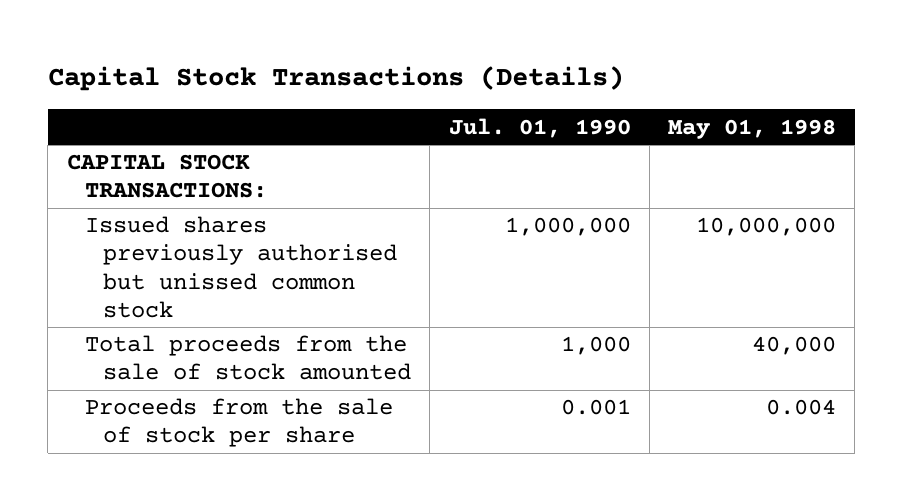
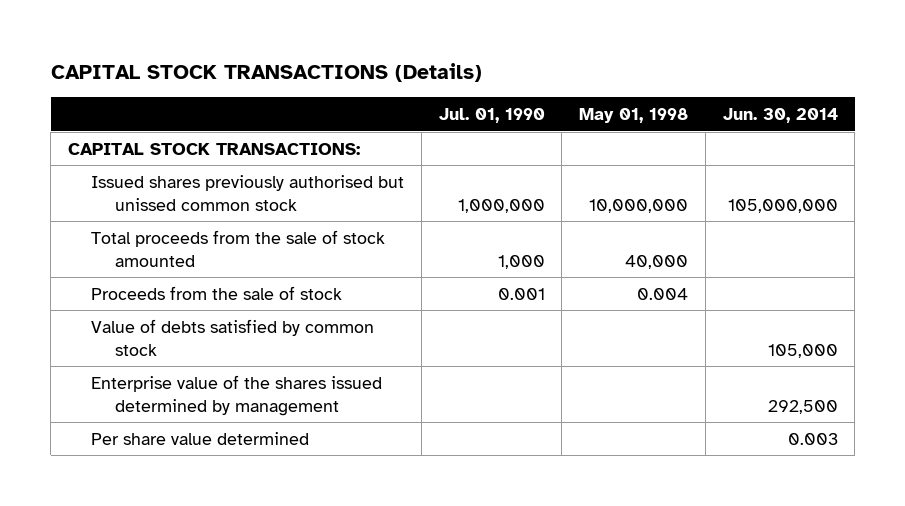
[47,66,624,92] Capital Stock Transactions (Details) -> [50,62,482,82] CAPITAL STOCK TRANSACTIONS (Details)
none -> [722,108,838,124] Jun. 30, 2014
[84,398,393,448] Proceeds from the sale of stock per share -> [91,285,343,300] Proceeds from the sale of stock
none -> [91,318,375,356] Value of debts satisfied by common stock
none -> [91,374,383,416] Enterprise value of the shares issued determined by management
none -> [91,431,310,445] Per share value determined

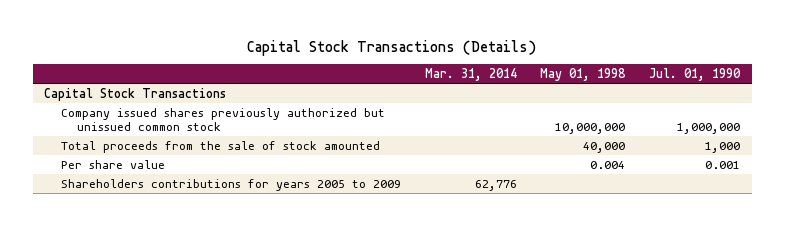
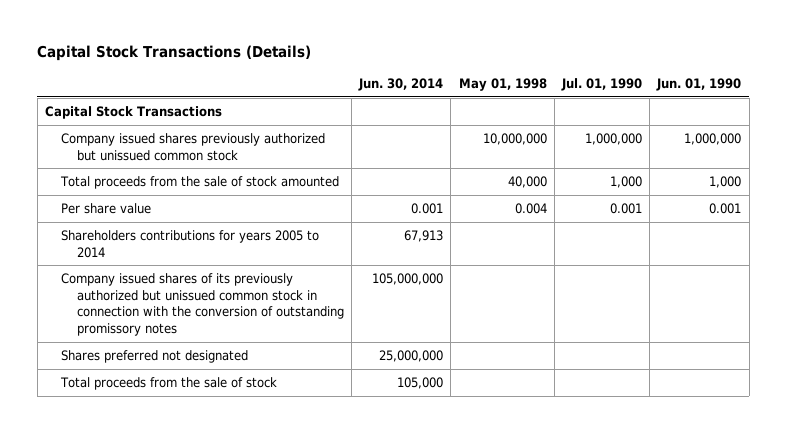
[424,68,517,82] Mar. 31, 2014 -> none
none -> [358,78,444,92] Jun. 30, 2014
none -> [656,78,742,92] Jun. 01, 1990
[60,178,401,191] Shareholders contributions for years 2005 to 2009 -> [60,229,319,258] Shareholders contributions for years 2005 to 2014
none -> [60,272,344,337] Company issued shares of its previously authorized but unissued common stock in connection with the conversion of outstanding promissory notes
none -> [60,349,248,363] Shares preferred not designated
none -> [59,376,277,390] Total proceeds from the sale of stock

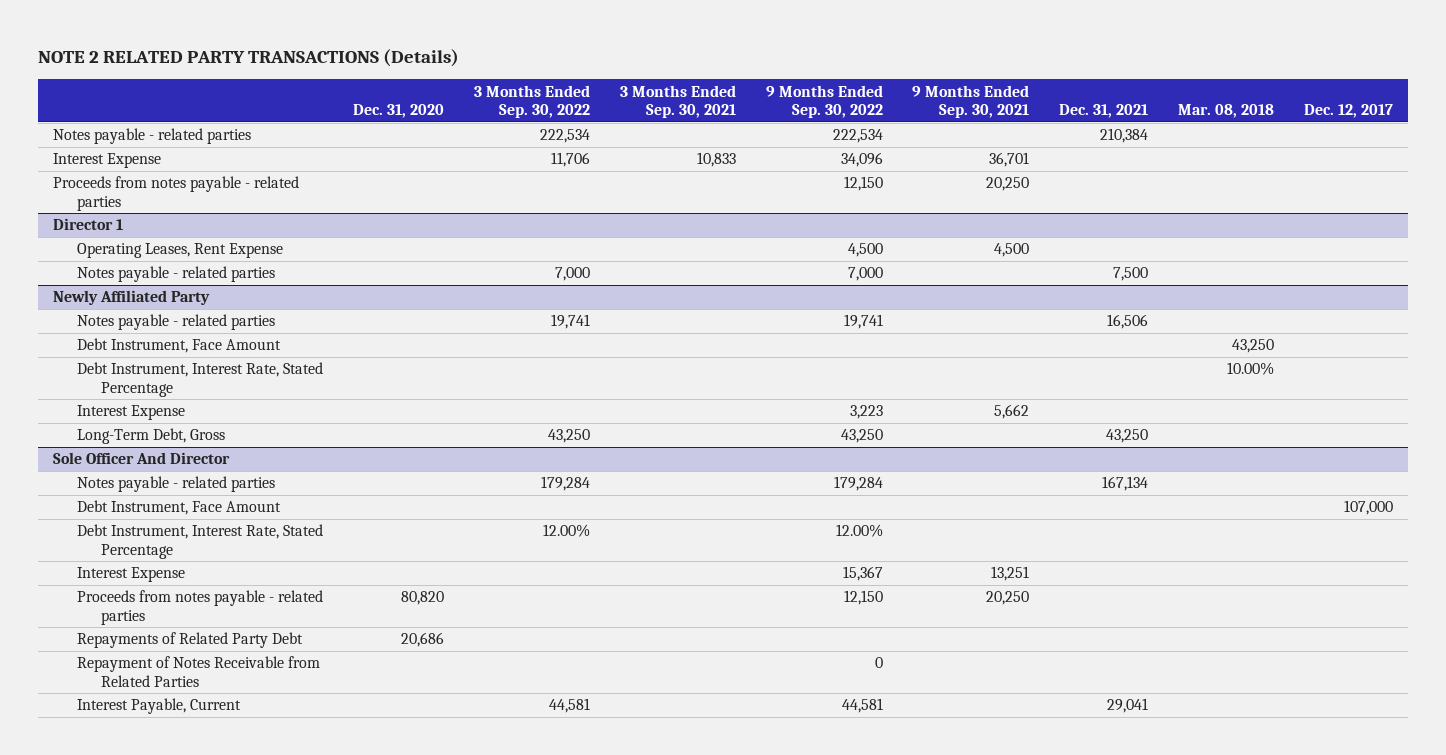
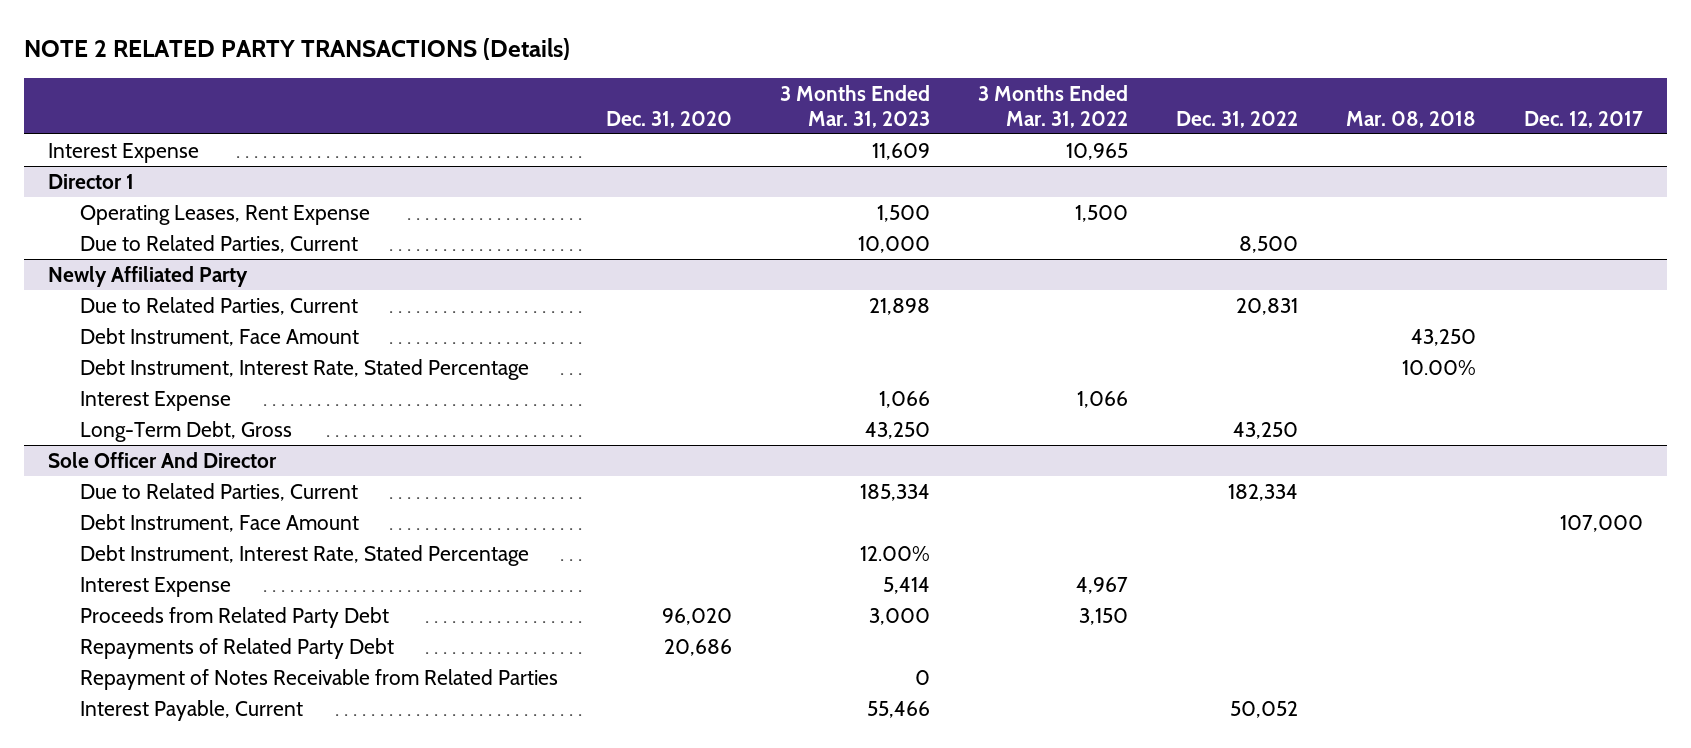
[473,84,590,119] 3 Months Ended Sep. 30, 2022 -> none
[619,84,736,119] 3 Months Ended Sep. 30, 2021 -> none
[765,84,883,119] 9 Months Ended Sep. 30, 2022 -> none
[912,84,1030,119] 9 Months Ended Sep. 30, 2021 -> none
[1059,104,1149,119] Dec. 31, 2021 -> none
none -> [780,84,931,128] 3 Months Ended Mar. 31, 2023
none -> [978,84,1129,128] 3 Months Ended Mar. 31, 2022
none -> [1176,110,1299,128] Dec. 31, 2022
[53,128,252,145] Notes payable - related parties -> none
[53,176,300,211] Proceeds from notes payable - related parties -> none
[76,266,275,283] Notes payable - related parties -> none
none -> [80,234,359,253] Due to Related Parties, Current
[76,314,275,331] Notes payable - related parties -> none
none -> [80,296,359,315] Due to Related Parties, Current
[76,476,275,493] Notes payable - related parties -> none
none -> [80,482,359,501] Due to Related Parties, Current
[76,590,323,625] Proceeds from notes payable - related parties -> [80,606,390,628] Proceeds from Related Party Debt
[400,591,444,606] 80,820 -> [662,607,733,625] 96,020

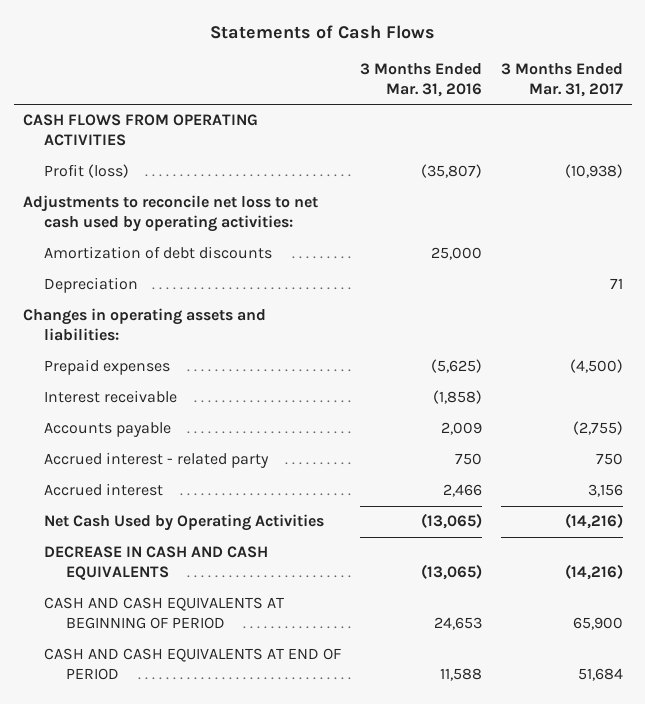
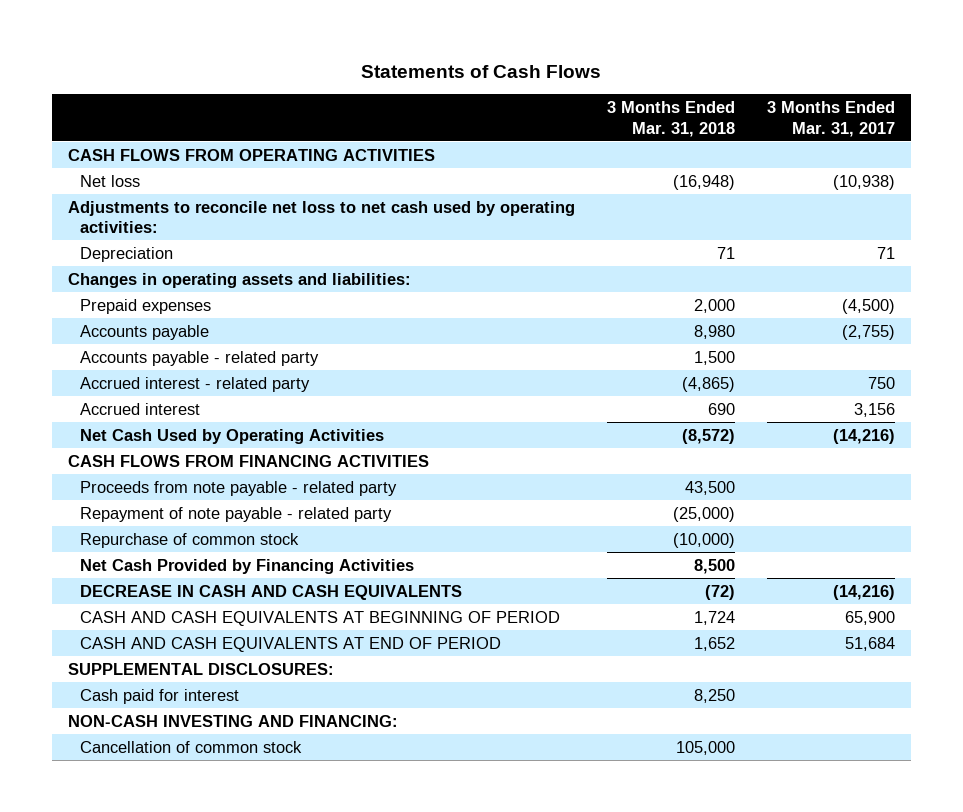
[359,63,482,98] 3 Months Ended Mar. 31, 2016 -> none
none -> [606,100,735,137] 3 Months Ended Mar. 31, 2018
[44,164,130,179] Profit (loss) -> [80,174,141,187] Net loss
[44,246,273,260] Amortization of debt discounts -> none
[44,390,178,404] Interest receivable -> none
none -> [80,350,320,366] Accounts payable - related party
none -> [67,454,429,467] CASH FLOWS FROM FINANCING ACTIVITIES
none -> [80,480,398,496] Proceeds from note payable - related party
none -> [80,506,393,522] Repayment of note payable - related party
none -> [80,532,300,548] Repurchase of common stock
none -> [80,558,415,574] Net Cash Provided by Financing Activities
none -> [67,662,334,675] SUPPLEMENTAL DISCLOSURES:
none -> [80,688,240,704] Cash paid for interest
none -> [67,714,398,727] NON-CASH INVESTING AND FINANCING:
none -> [80,740,303,753] Cancellation of common stock

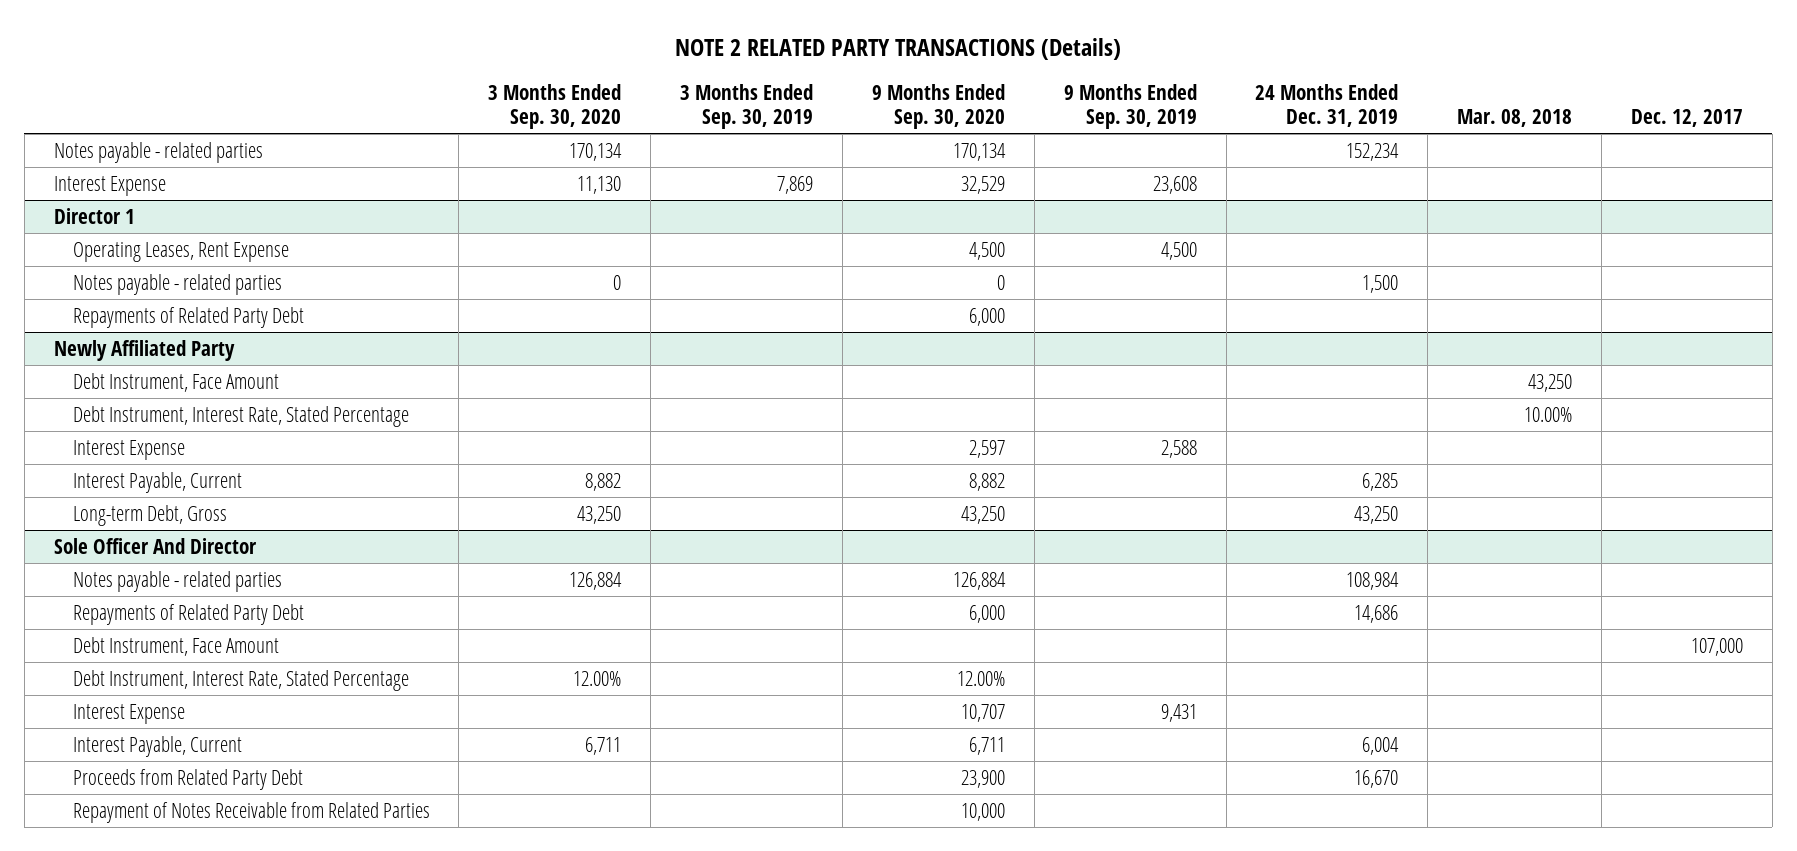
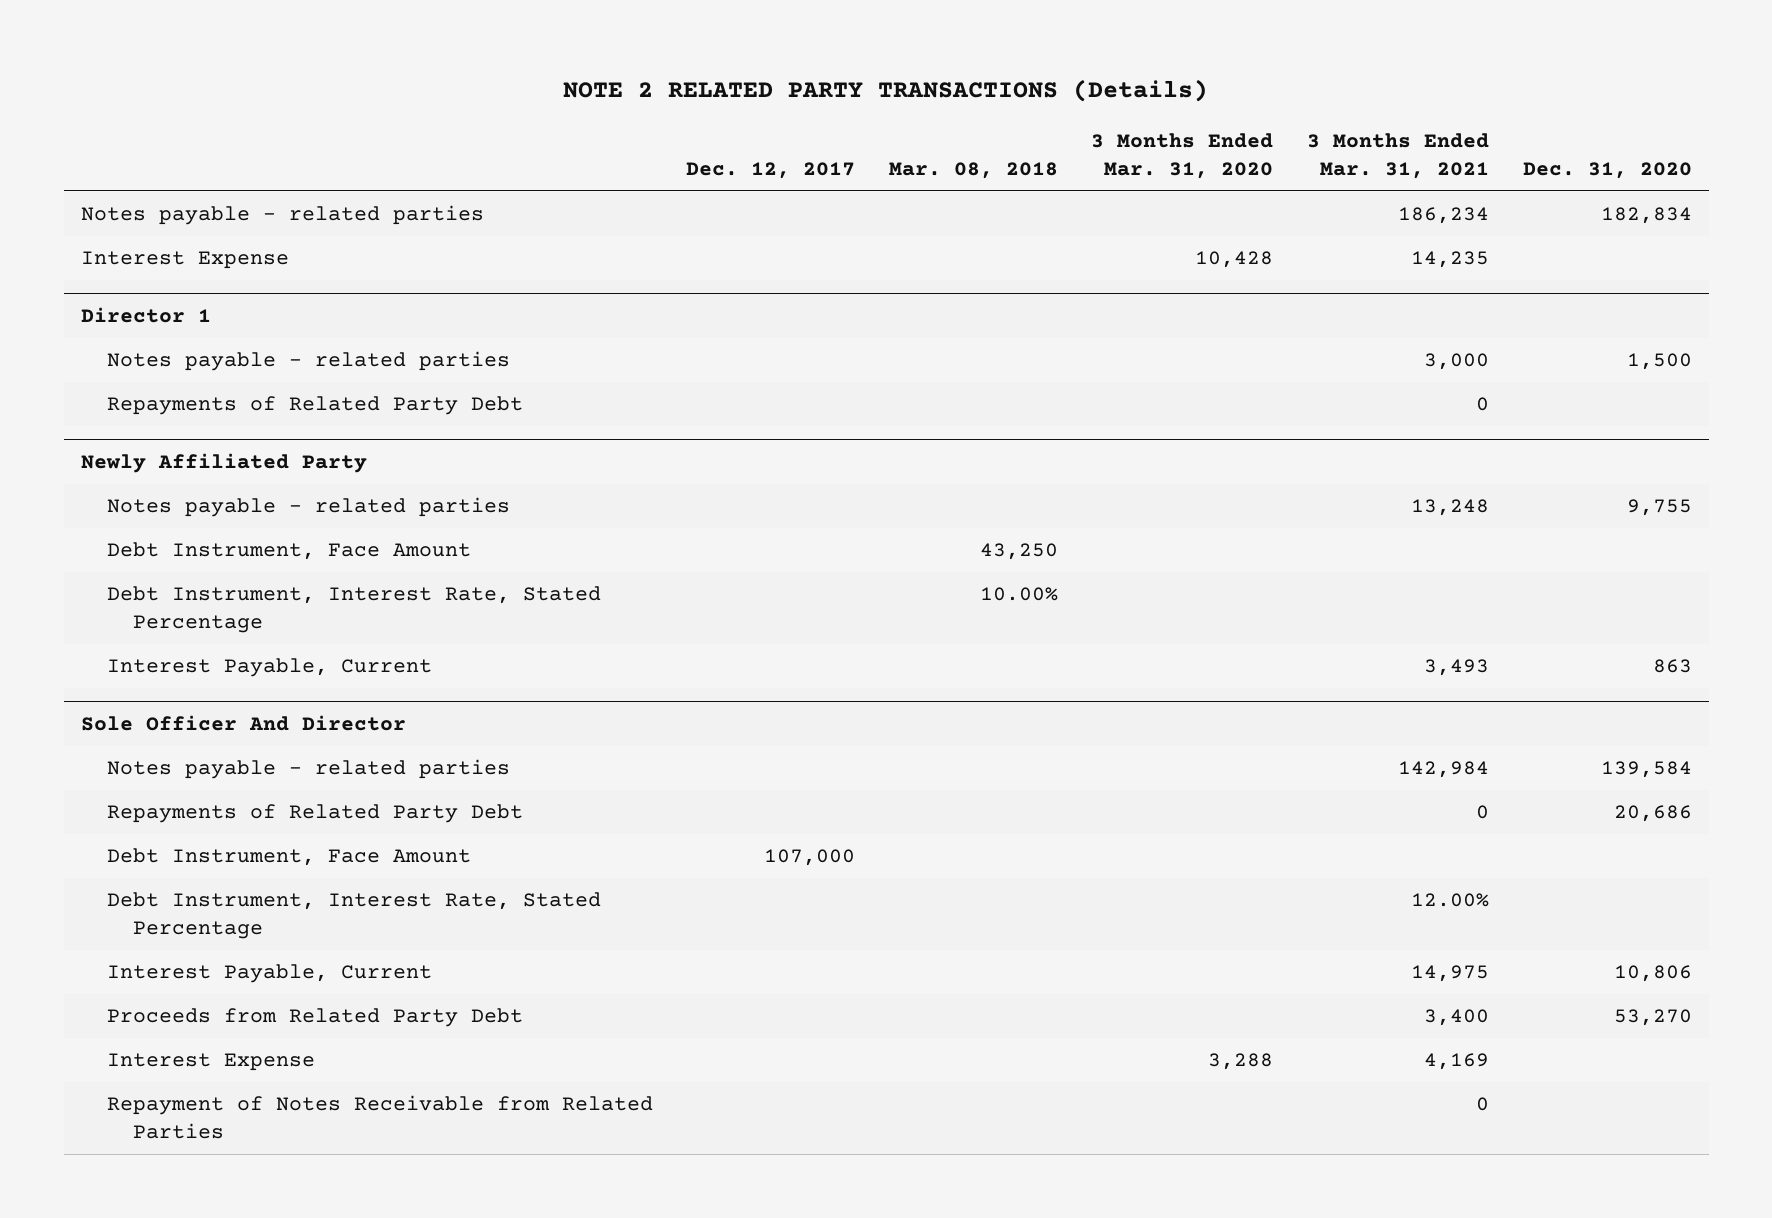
[488,83,622,129] 3 Months Ended Sep. 30, 2020 -> none
[680,83,814,129] 3 Months Ended Sep. 30, 2019 -> none
[871,83,1005,129] 9 Months Ended Sep. 30, 2020 -> none
[1063,83,1197,129] 9 Months Ended Sep. 30, 2019 -> none
[1255,83,1399,127] 24 Months Ended Dec. 31, 2019 -> none
none -> [1091,133,1274,179] 3 Months Ended Mar. 31, 2020
none -> [1307,133,1490,179] 3 Months Ended Mar. 31, 2021
none -> [1522,161,1692,179] Dec. 31, 2020
[72,241,289,262] Operating Leases, Rent Expense -> none
none -> [106,497,510,518] Notes payable - related parties
[72,439,185,460] Interest Expense -> none
[72,504,227,526] Long-term Debt, Gross -> none
[72,703,185,724] Interest Expense -> [106,1053,315,1072] Interest Expense

